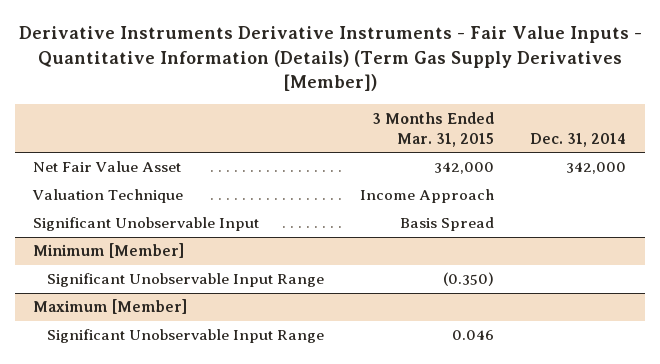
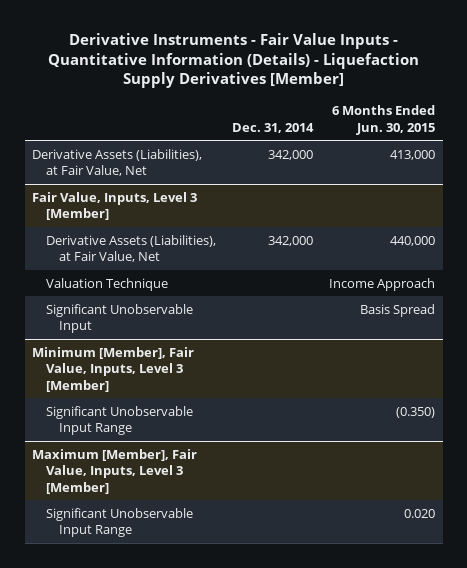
[18,26,642,92] Derivative Instruments Derivative Instruments - Fair Value Inputs - Quantitative Information (Details) (Term Gas Supply Derivatives [Member]) -> [47,32,419,89] Derivative Instruments - Fair Value Inputs - Quantitative Information (Details) - Liquefaction Supply Derivatives [Member]
[371,111,494,147] 3 Months Ended Mar. 31, 2015 -> none
none -> [331,105,435,135] 6 Months Ended Jun. 30, 2015
[32,189,184,204] Valuation Technique -> none
[33,217,260,232] Significant Unobservable Input -> none
[33,161,182,173] Net Fair Value Asset -> [32,148,203,177] Derivative Assets (Liabilities), at Fair Value, Net
none -> [32,191,198,221] Fair Value, Inputs, Level 3 [Member]
none -> [45,234,216,263] Derivative Assets (Liabilities), at Fair Value, Net
none -> [45,277,168,291] Valuation Technique
none -> [45,303,193,334] Significant Unobservable Input
[33,243,185,259] Minimum [Member] -> [32,346,195,392] Minimum [Member], Fair Value, Inputs, Level 3 [Member]
[33,299,188,315] Maximum [Member] -> [32,448,198,494] Maximum [Member], Fair Value, Inputs, Level 3 [Member]

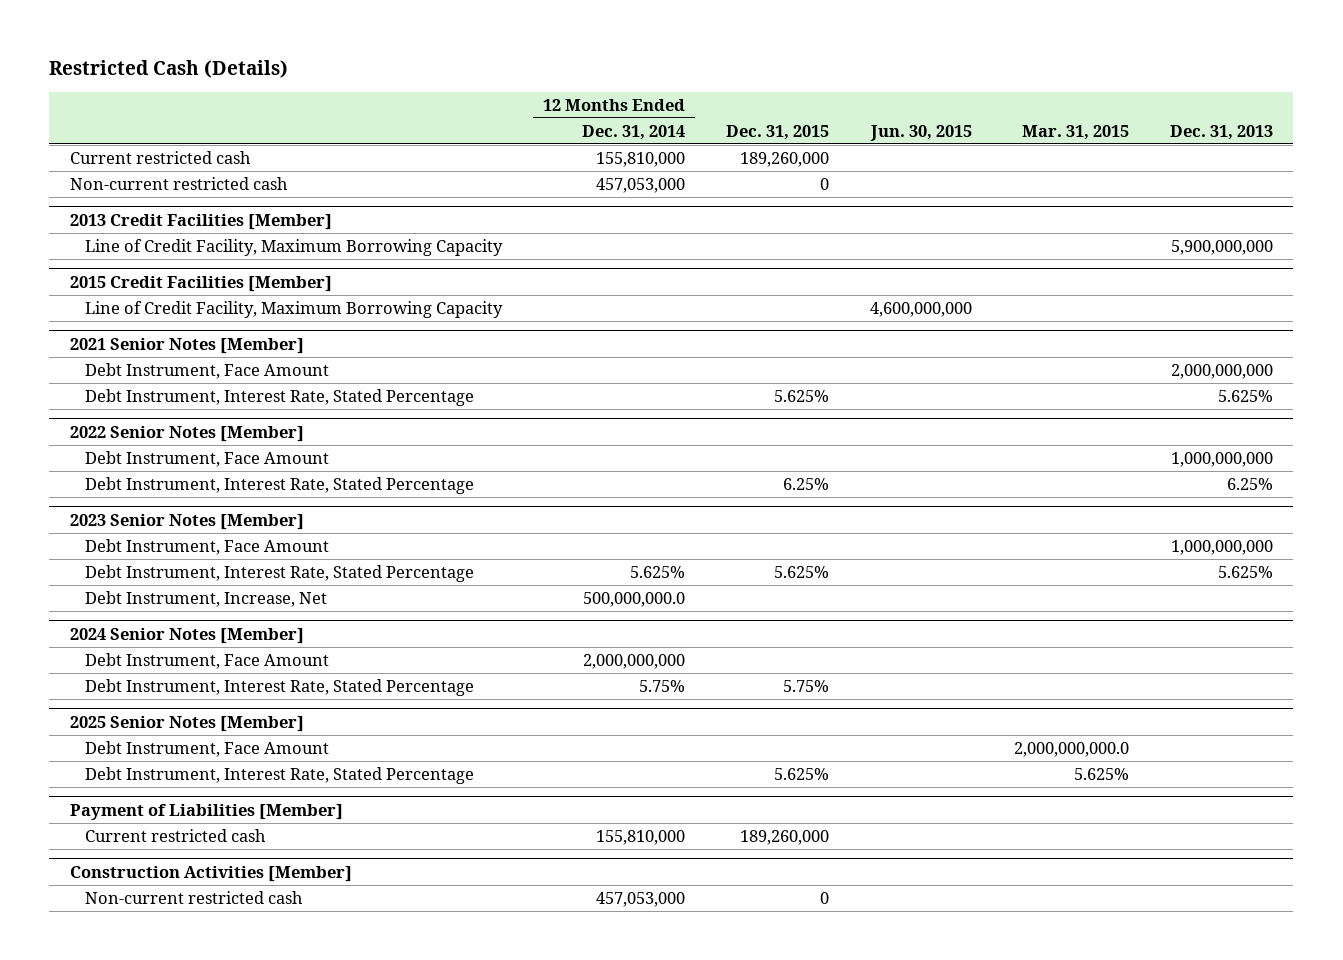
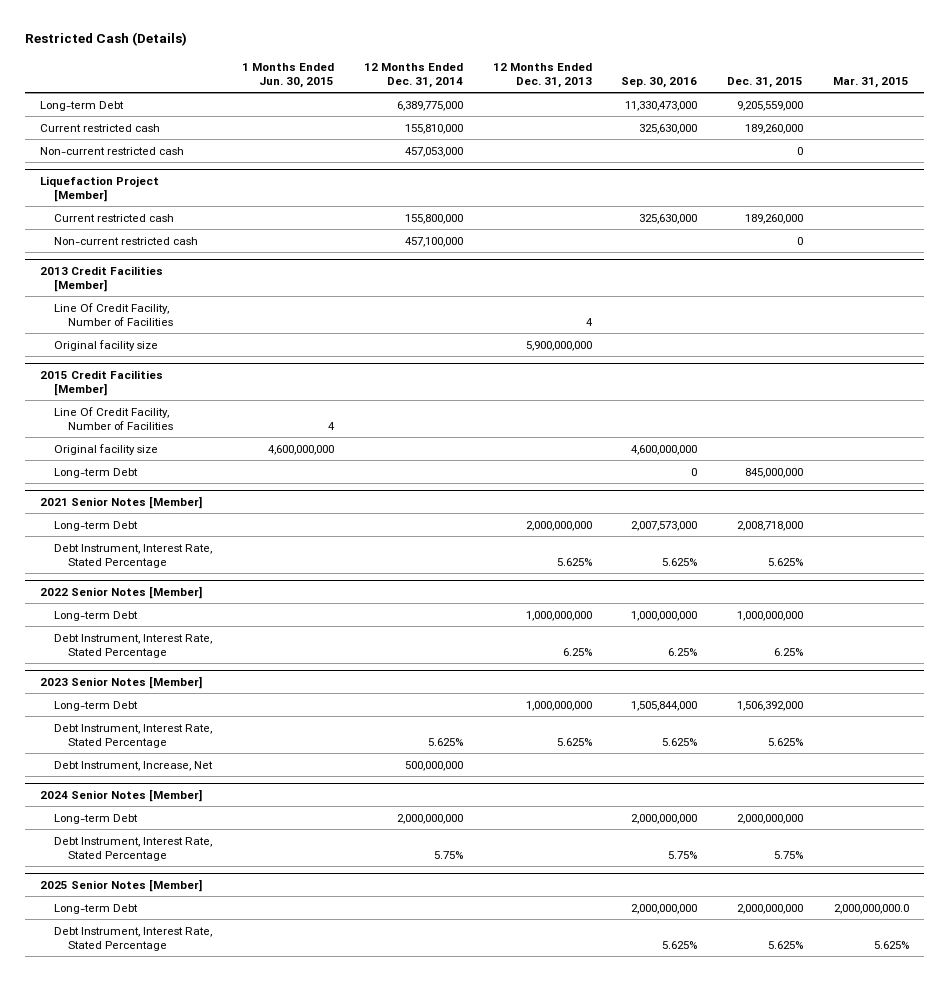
[870,124,973,141] Jun. 30, 2015 -> none
[1169,124,1273,140] Dec. 31, 2013 -> none
none -> [241,62,334,88] 1 Months Ended Jun. 30, 2015
none -> [492,62,592,88] 12 Months Ended Dec. 31, 2013
none -> [621,76,698,88] Sep. 30, 2016
none -> [39,100,124,111] Long-term Debt
none -> [39,175,159,202] Liquefaction Project [Member]
none -> [53,213,174,222] Current restricted cash
none -> [53,236,198,245] Non-current restricted cash
[84,239,503,257] Line of Credit Facility, Maximum Borrowing Capacity -> none
none -> [53,302,173,326] Line Of Credit Facility, Number of Facilities
none -> [53,339,158,351] Original facility size
[84,301,503,319] Line of Credit Facility, Maximum Borrowing Capacity -> none
none -> [53,406,173,430] Line Of Credit Facility, Number of Facilities
none -> [53,443,158,455] Original facility size
none -> [53,467,138,478] Long-term Debt
[84,363,329,380] Debt Instrument, Face Amount -> none
none -> [53,520,138,531] Long-term Debt
[84,451,329,468] Debt Instrument, Face Amount -> none
none -> [53,610,138,621] Long-term Debt
[84,539,329,556] Debt Instrument, Face Amount -> none
none -> [53,700,138,711] Long-term Debt
[582,592,685,608] 500,000,000.0 -> [404,760,463,771] 500,000,000
[84,653,329,670] Debt Instrument, Face Amount -> none
none -> [53,813,138,824] Long-term Debt
[84,741,329,758] Debt Instrument, Face Amount -> none
none -> [53,903,138,914] Long-term Debt
[69,803,343,820] Payment of Liabilities [Member] -> none
[84,829,266,843] Current restricted cash -> none
[69,865,352,882] Construction Activities [Member] -> none
[84,891,303,905] Non-current restricted cash -> none

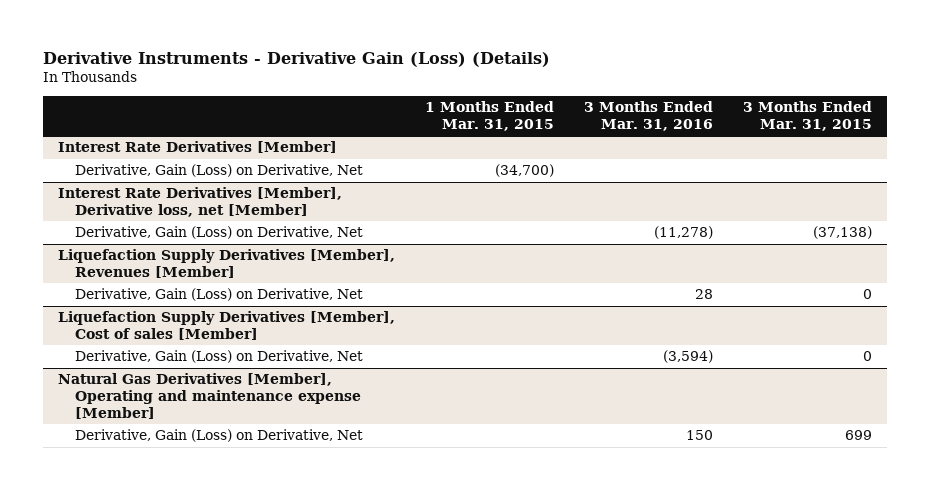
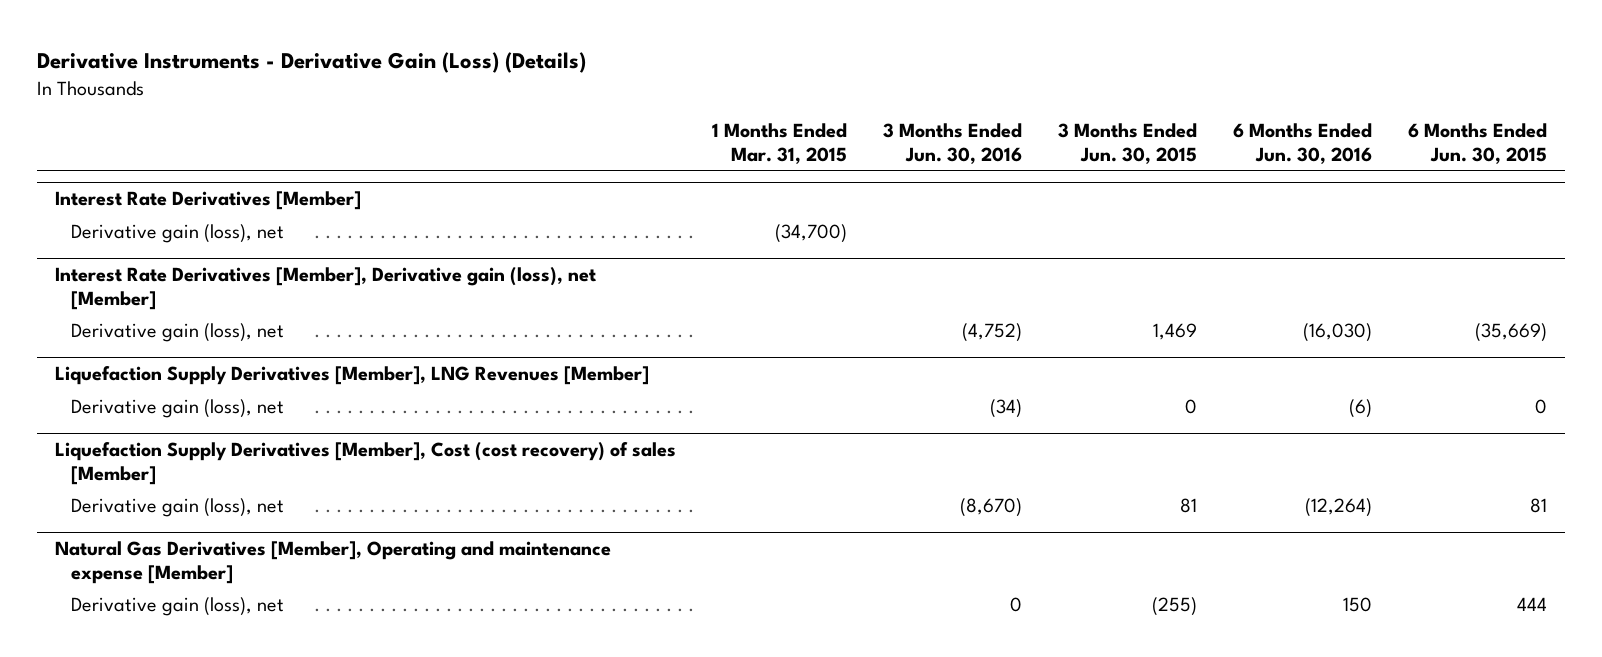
[584,101,714,131] 3 Months Ended Mar. 31, 2016 -> none
[743,101,873,131] 3 Months Ended Mar. 31, 2015 -> none
none -> [883,123,1023,164] 3 Months Ended Jun. 30, 2016
none -> [1058,123,1198,164] 3 Months Ended Jun. 30, 2015
none -> [1232,123,1372,164] 6 Months Ended Jun. 30, 2016
none -> [1407,123,1547,164] 6 Months Ended Jun. 30, 2015
[75,164,364,178] Derivative, Gain (Loss) on Derivative, Net -> [71,223,285,243] Derivative gain (loss), net
[58,187,343,217] Interest Rate Derivatives [Member], Derivative loss, net [Member] -> [55,267,597,310] Interest Rate Derivatives [Member], Derivative gain (loss), net [Member]
[75,226,364,240] Derivative, Gain (Loss) on Derivative, Net -> [71,322,285,342] Derivative gain (loss), net
[58,249,396,278] Liquefaction Supply Derivatives [Member], Revenues [Member] -> [55,366,650,386] Liquefaction Supply Derivatives [Member], LNG Revenues [Member]
[75,288,364,302] Derivative, Gain (Loss) on Derivative, Net -> [71,398,285,418] Derivative gain (loss), net
[58,311,396,340] Liquefaction Supply Derivatives [Member], Cost of sales [Member] -> [55,442,677,485] Liquefaction Supply Derivatives [Member], Cost (cost recovery) of sales [Member]
[75,350,364,364] Derivative, Gain (Loss) on Derivative, Net -> [71,497,285,517] Derivative gain (loss), net
[75,429,364,443] Derivative, Gain (Loss) on Derivative, Net -> [71,596,285,616] Derivative gain (loss), net

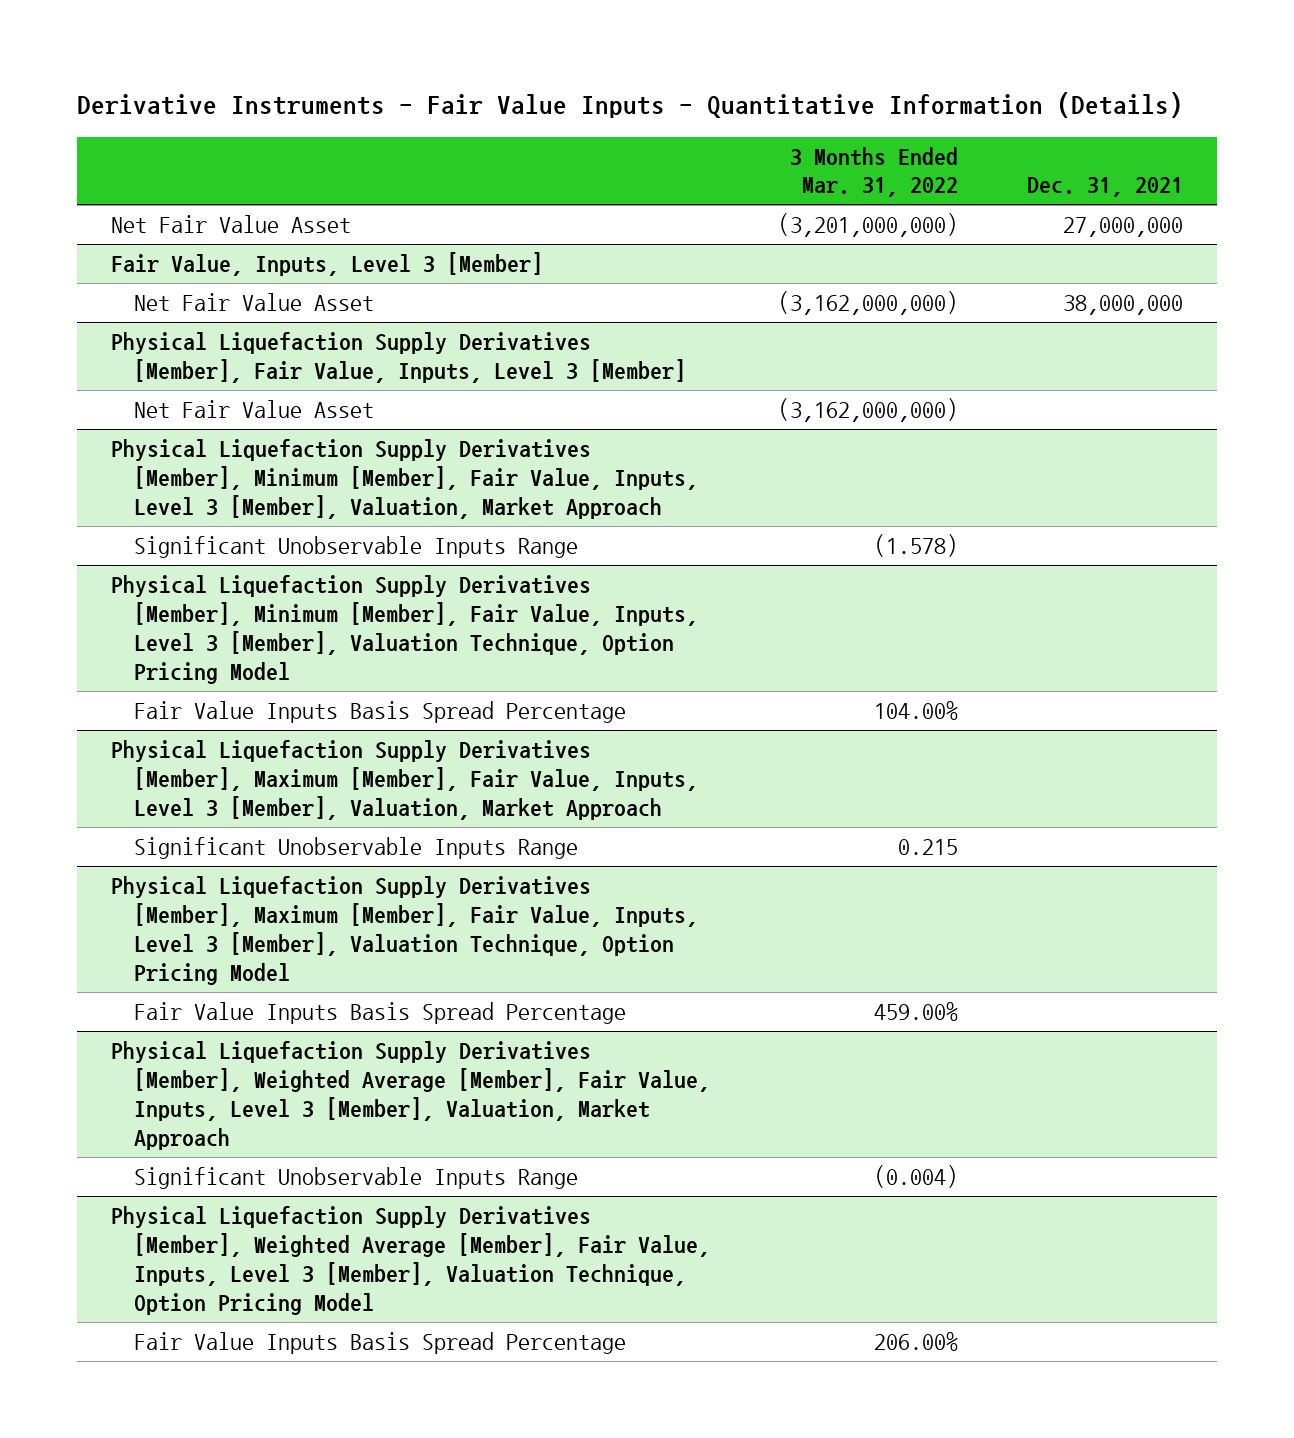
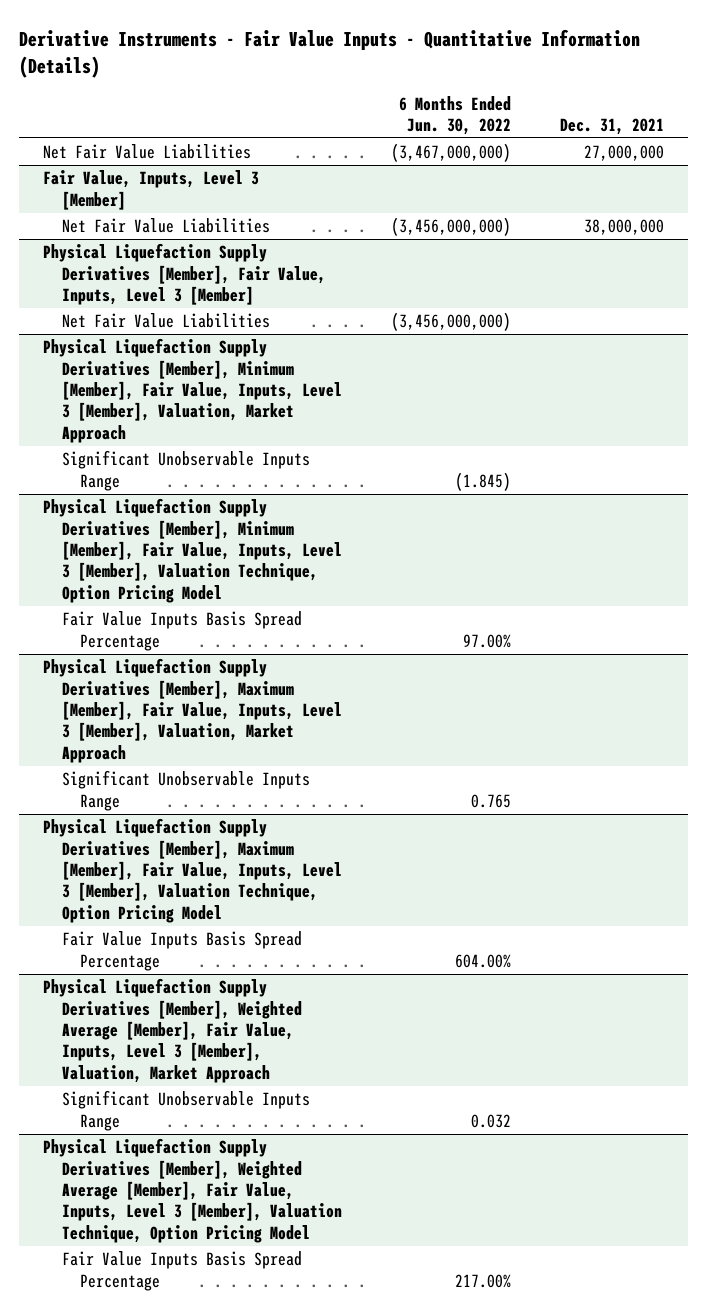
[790,146,959,198] 3 Months Ended Mar. 31, 2022 -> none
none -> [398,95,511,135] 6 Months Ended Jun. 30, 2022
[111,214,352,233] Net Fair Value Asset -> [43,144,252,160] Net Fair Value Liabilities
[134,292,375,311] Net Fair Value Asset -> [61,218,270,234] Net Fair Value Liabilities
[134,399,375,418] Net Fair Value Asset -> [61,313,270,329] Net Fair Value Liabilities

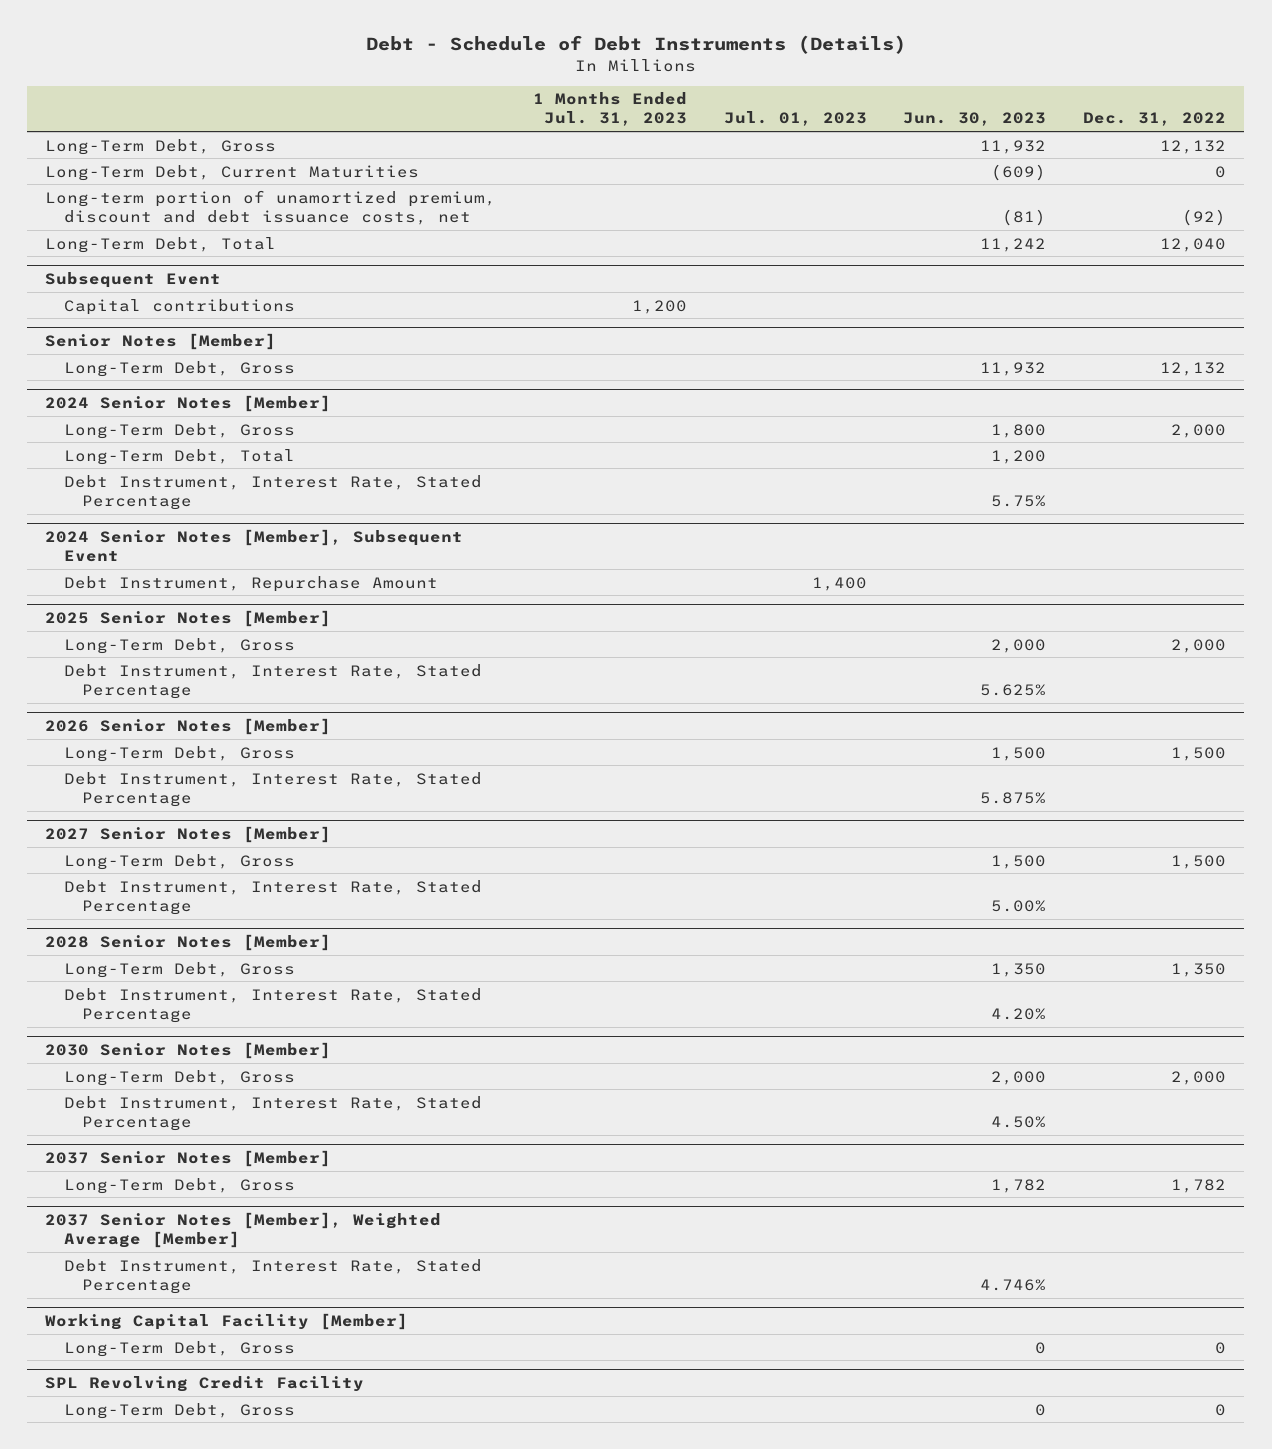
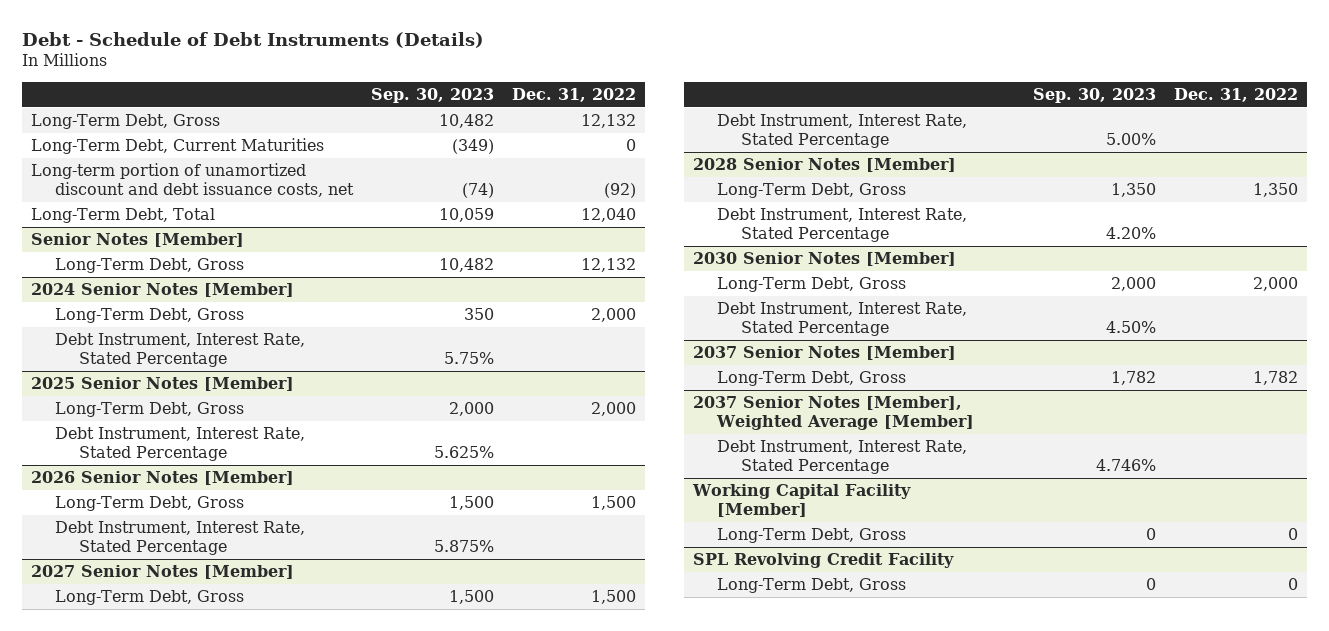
[533,92,688,127] 1 Months Ended Jul. 31, 2023 -> none
[723,111,867,127] Jul. 01, 2023 -> none
[903,112,1047,127] Jun. 30, 2023 -> none
none -> [371,87,495,103] Sep. 30, 2023
[45,189,497,225] Long-term portion of unamortized premium, discount and debt issuance costs, net -> [30,163,355,197] Long-term portion of unamortized discount and debt issuance costs, net
[45,272,222,289] Subsequent Event -> none
[63,298,295,315] Capital contributions -> none
[63,448,295,465] Long-Term Debt, Total -> none
[45,529,464,563] 2024 Senior Notes [Member], Subsequent Event -> none
[63,575,438,592] Debt Instrument, Repurchase Amount -> none

